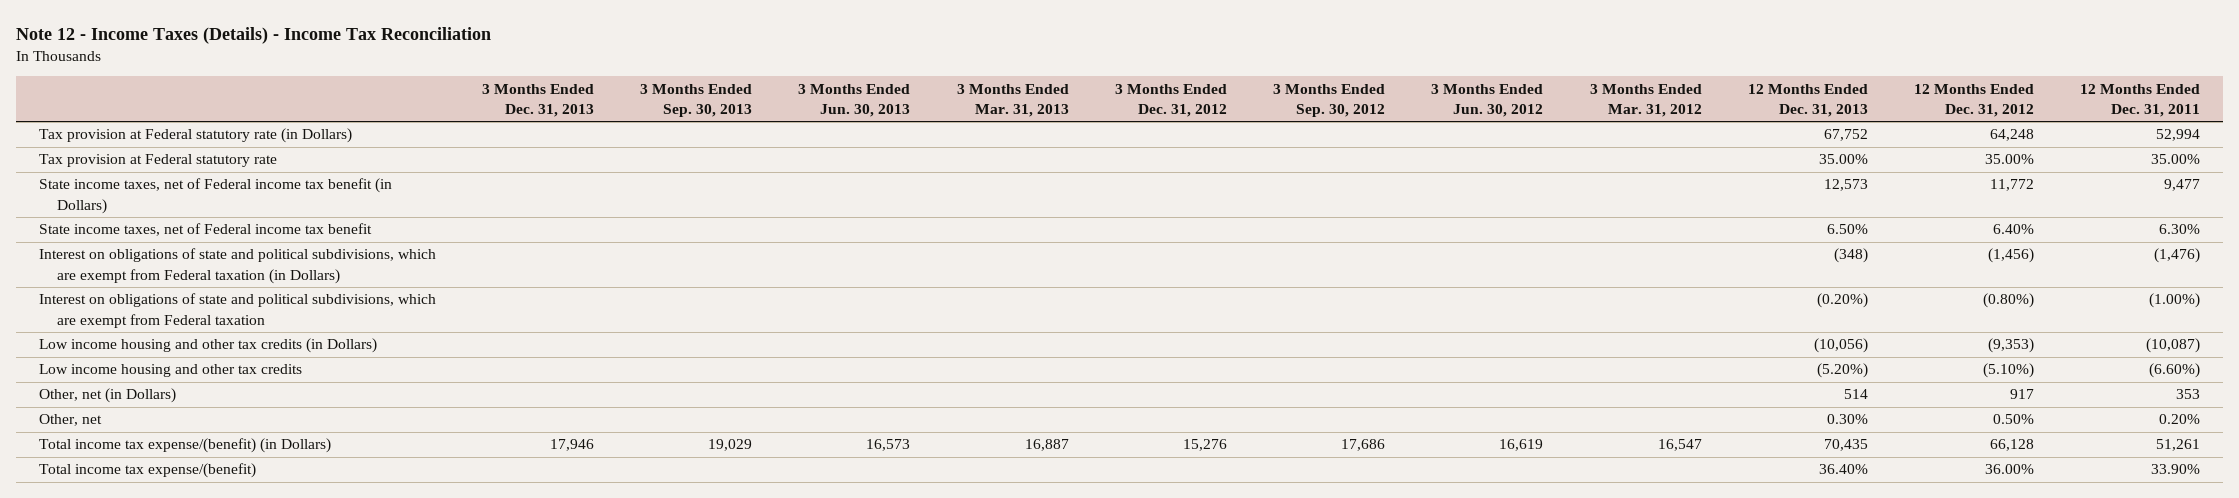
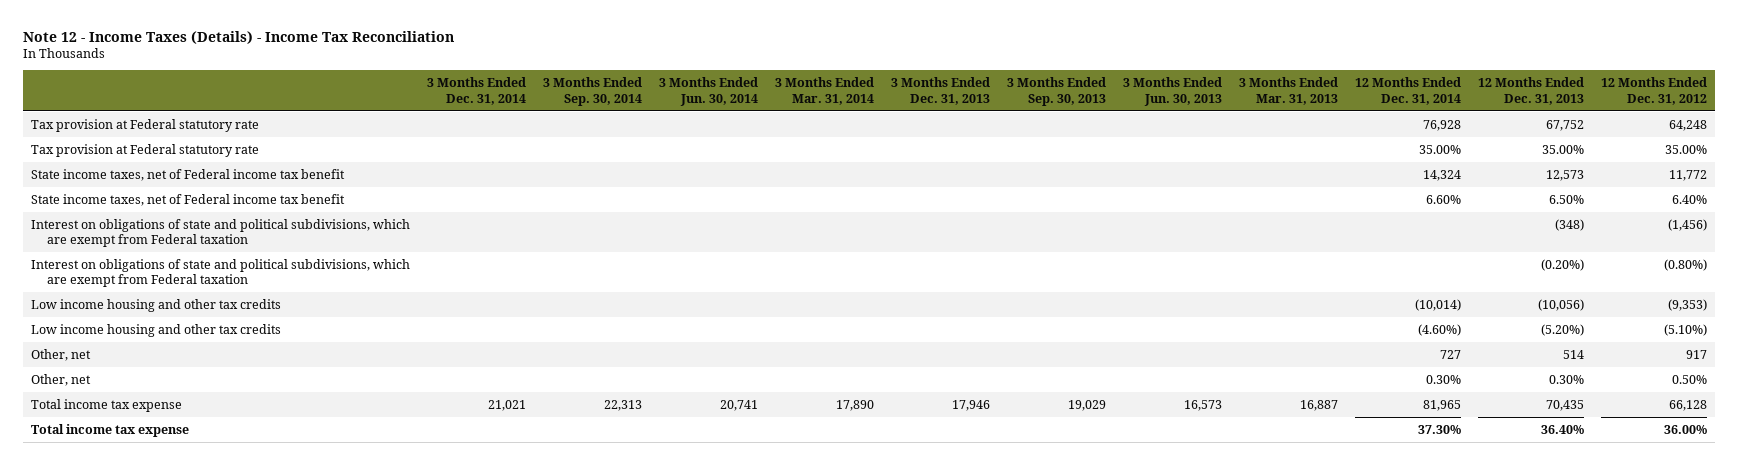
[1114,83,1227,118] 3 Months Ended Dec. 31, 2012 -> none
[1273,83,1386,118] 3 Months Ended Sep. 30, 2012 -> none
[1431,83,1544,118] 3 Months Ended Jun. 30, 2012 -> none
[1589,83,1702,118] 3 Months Ended Mar. 31, 2012 -> none
[2080,83,2201,118] 12 Months Ended Dec. 31, 2011 -> none
none -> [427,77,527,105] 3 Months Ended Dec. 31, 2014
none -> [543,77,643,106] 3 Months Ended Sep. 30, 2014
none -> [658,77,758,106] 3 Months Ended Jun. 30, 2014
none -> [774,77,874,105] 3 Months Ended Mar. 31, 2014
none -> [1354,77,1461,105] 12 Months Ended Dec. 31, 2014
[38,128,352,144] Tax provision at Federal statutory rate (in Dollars) -> [31,118,260,132] Tax provision at Federal statutory rate
[38,178,392,214] State income taxes, net of Federal income tax benefit (in Dollars) -> [31,168,346,181] State income taxes, net of Federal income tax benefit
[38,248,436,284] Interest on obligations of state and political subdivisions, which are exempt from Federal taxation (in Dollars) -> [31,218,411,248] Interest on obligations of state and political subdivisions, which are exempt from Federal taxation
[38,338,377,354] Low income housing and other tax credits (in Dollars) -> [31,298,282,312] Low income housing and other tax credits
[38,388,176,404] Other, net (in Dollars) -> [31,348,92,361] Other, net
[38,438,331,454] Total income tax expense/(benefit) (in Dollars) -> [31,398,183,412] Total income tax expense
[38,463,256,479] Total income tax expense/(benefit) -> [31,423,190,437] Total income tax expense

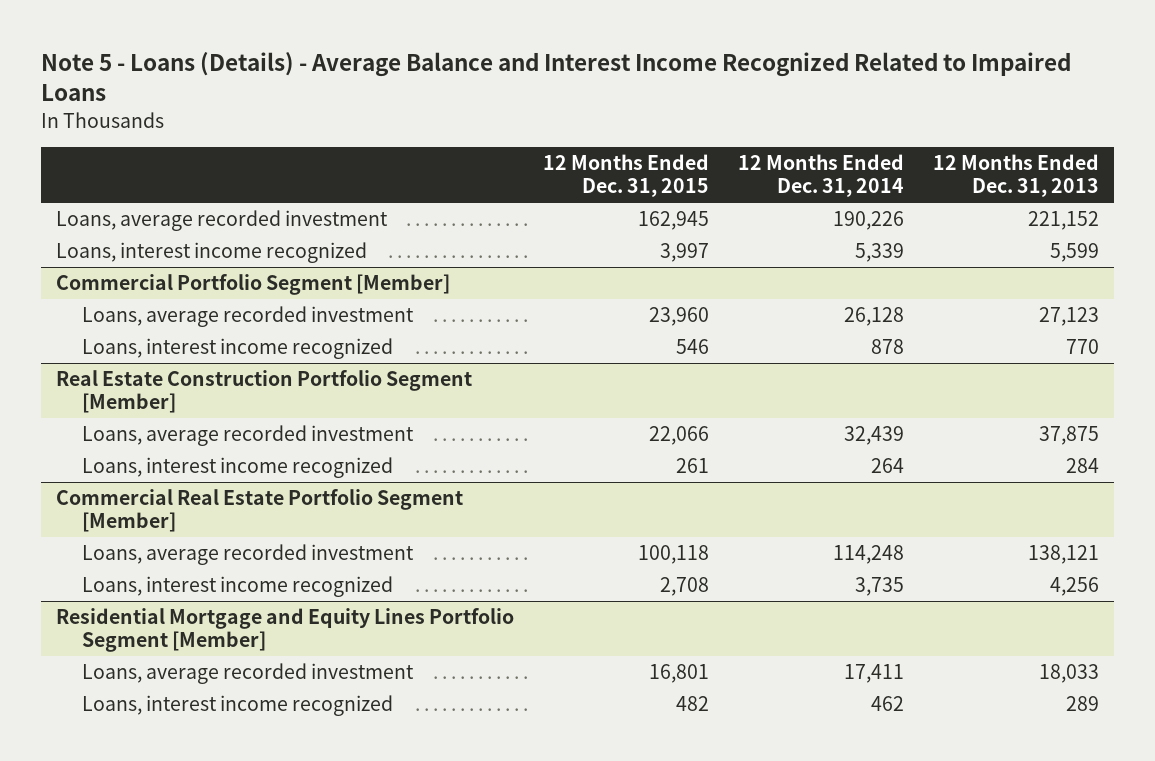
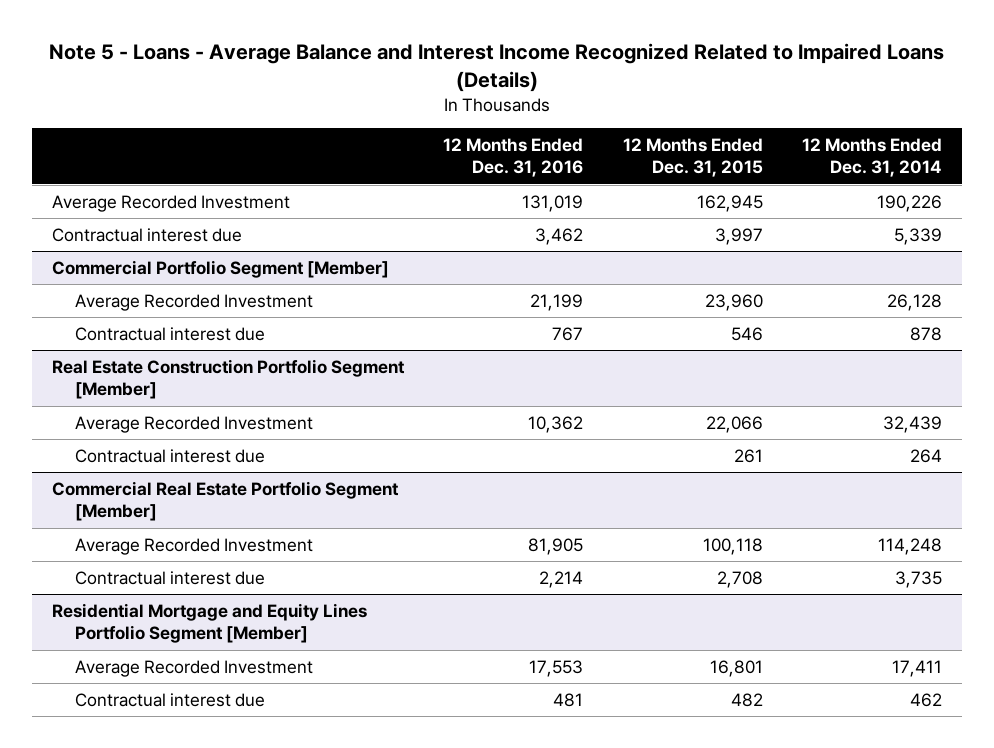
[40,52,1071,102] Note 5 - Loans (Details) - Average Balance and Interest Income Recognized Related to Impaired Loans -> [49,43,945,92] Note 5 - Loans - Average Balance and Interest Income Recognized Related to Impaired Loans (Details)
[933,154,1100,198] 12 Months Ended Dec. 31, 2013 -> none
none -> [443,138,584,178] 12 Months Ended Dec. 31, 2016
[55,210,388,232] Loans, average recorded investment -> [51,194,290,212] Average Recorded Investment
[55,242,367,264] Loans, interest income recognized -> [51,227,242,242] Contractual interest due
[82,306,415,328] Loans, average recorded investment -> [74,293,313,311] Average Recorded Investment
[82,338,394,360] Loans, interest income recognized -> [74,326,265,341] Contractual interest due
[82,425,415,447] Loans, average recorded investment -> [74,415,313,433] Average Recorded Investment
[82,457,394,479] Loans, interest income recognized -> [74,448,265,463] Contractual interest due
[82,544,415,566] Loans, average recorded investment -> [74,537,313,555] Average Recorded Investment
[82,576,394,598] Loans, interest income recognized -> [74,570,265,585] Contractual interest due
[82,663,415,685] Loans, average recorded investment -> [74,659,313,677] Average Recorded Investment
[82,695,394,717] Loans, interest income recognized -> [74,692,265,707] Contractual interest due

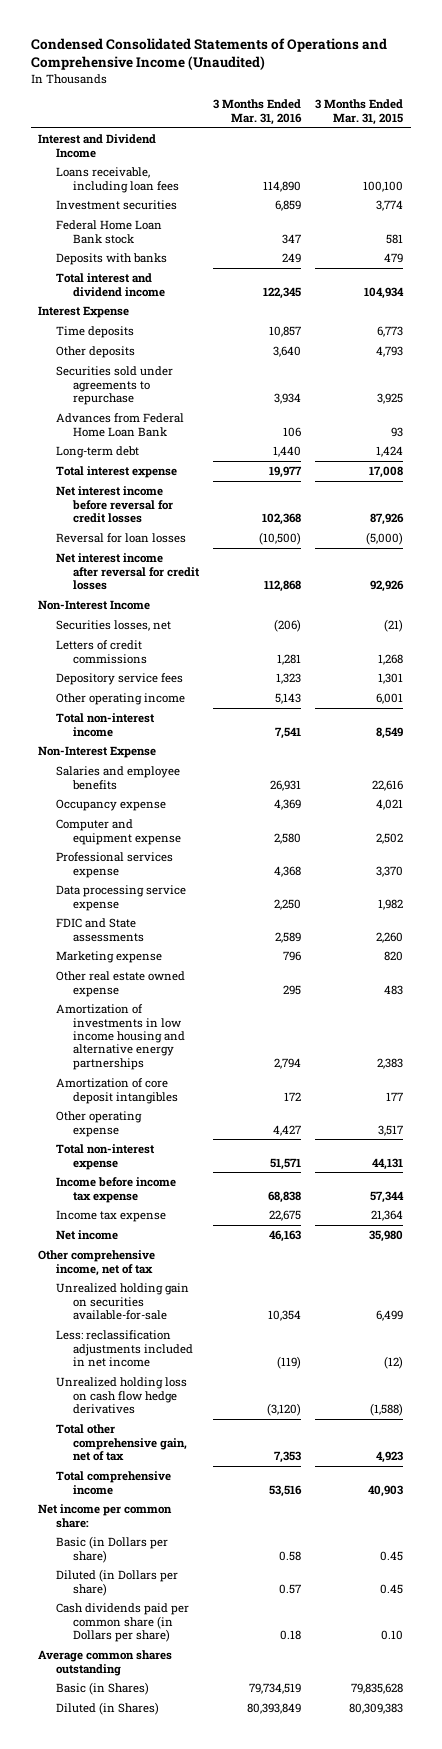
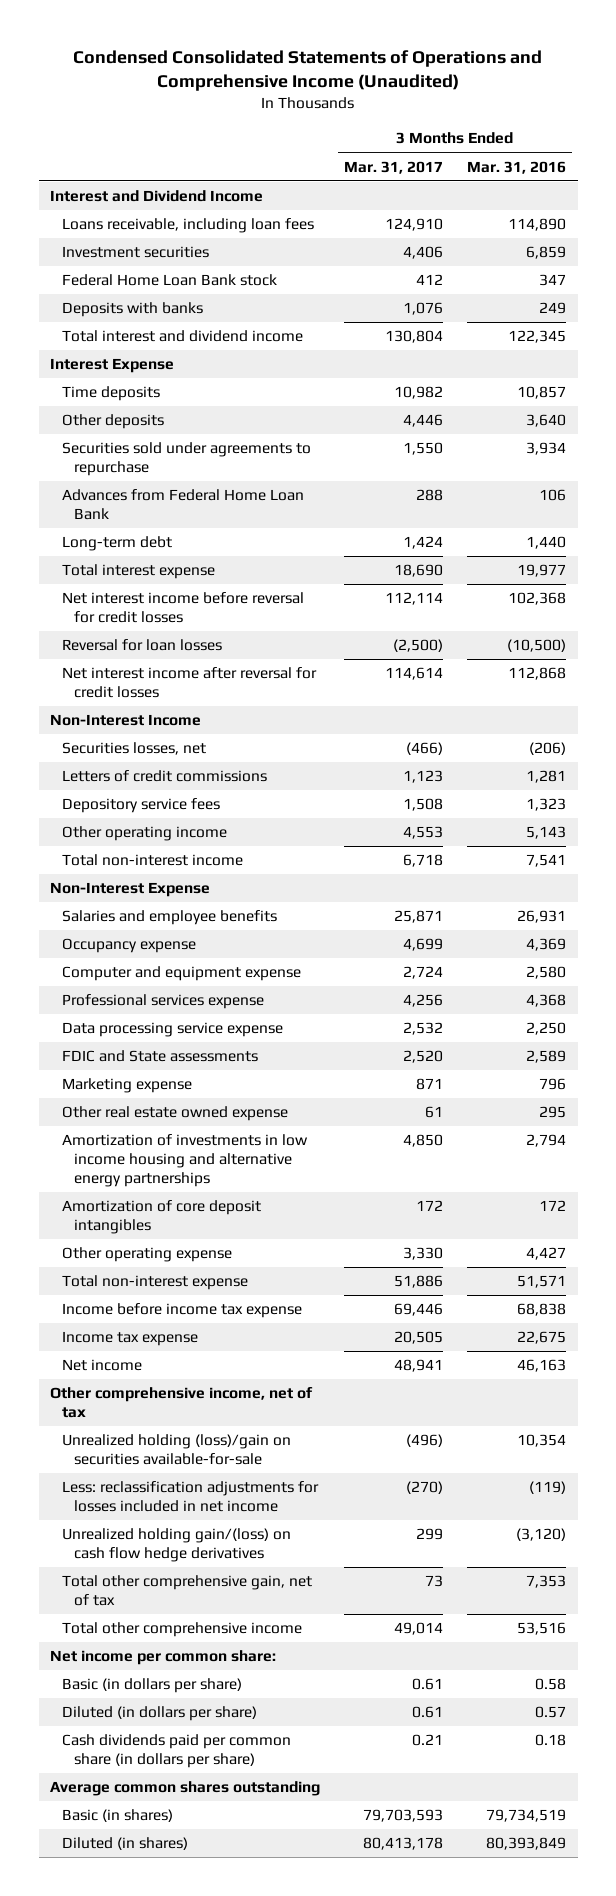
[315,99,404,125] 3 Months Ended Mar. 31, 2015 -> none
none -> [344,160,444,174] Mar. 31, 2017
[55,1283,189,1321] Unrealized holding gain on securities available-for-sale -> [62,1434,292,1466] Unrealized holding (loss)/gain on securities available-for-sale
[55,1330,194,1368] Less: reclassification adjustments included in net income -> [62,1481,320,1513] Less: reclassification adjustments for losses included in net income
[55,1377,187,1415] Unrealized holding loss on cash flow hedge derivatives -> [62,1528,292,1563] Unrealized holding gain/(loss) on cash flow hedge derivatives
[55,1471,171,1495] Total comprehensive income -> [62,1622,303,1638] Total other comprehensive income
[55,1536,168,1563] Basic (in Dollars per share) -> [62,1678,243,1694] Basic (in dollars per share)
[55,1569,178,1596] Diluted (in Dollars per share) -> [62,1706,258,1722] Diluted (in dollars per share)
[55,1603,189,1643] Cash dividends paid per common share (in Dollars per share) -> [62,1734,292,1769] Cash dividends paid per common share (in dollars per share)
[55,1682,149,1696] Basic (in Shares) -> [62,1809,174,1823] Basic (in shares)
[55,1702,159,1716] Diluted (in Shares) -> [62,1837,189,1851] Diluted (in shares)

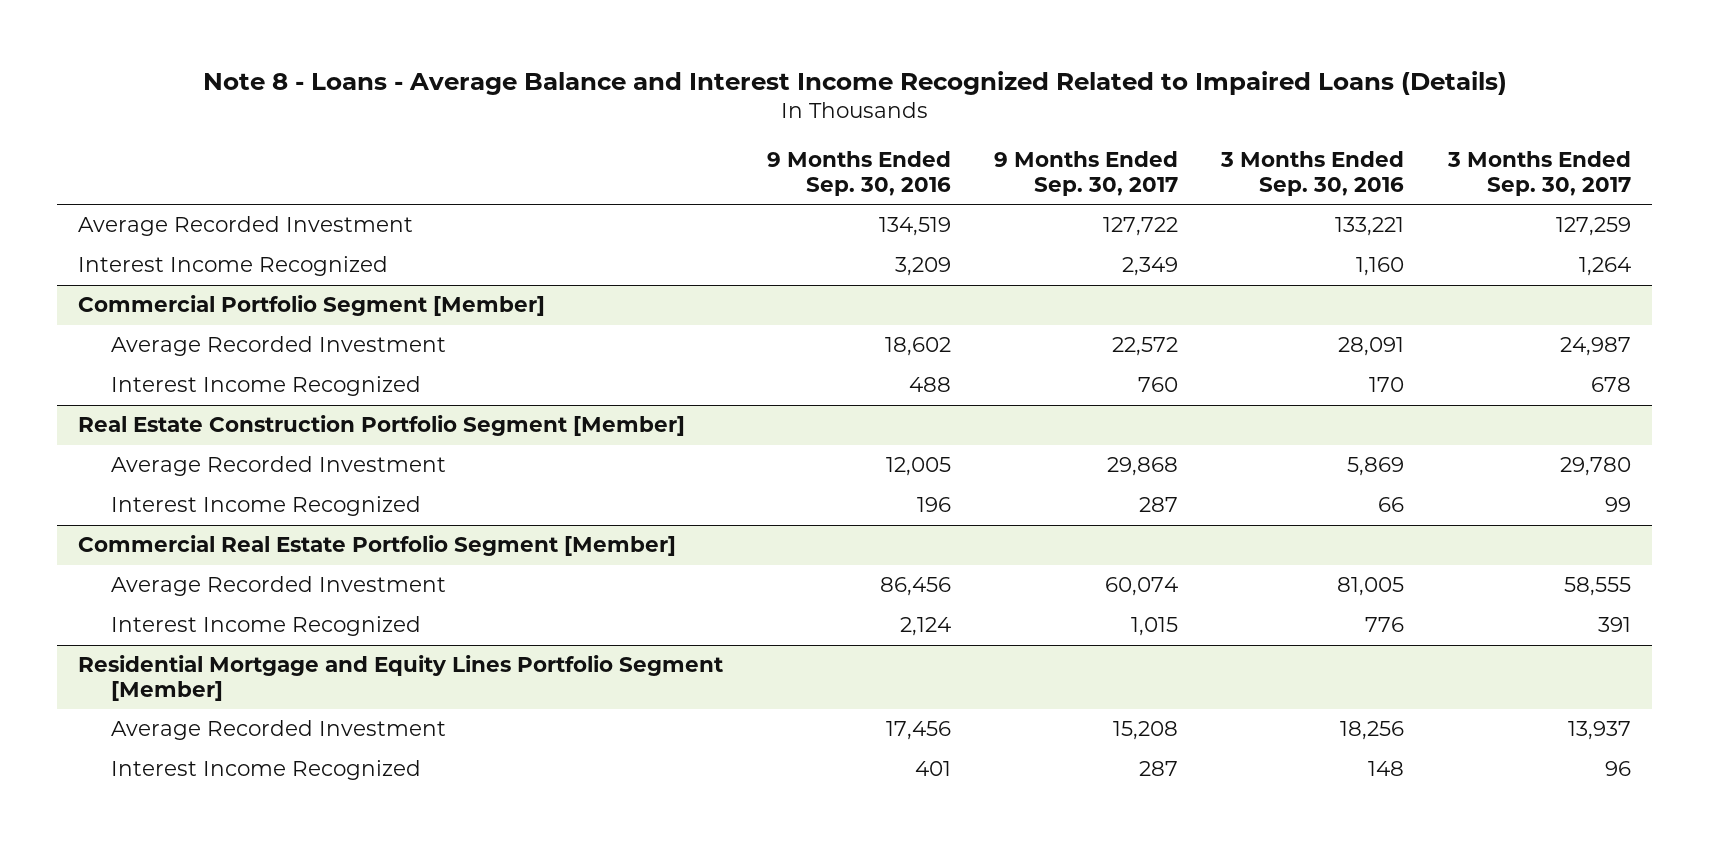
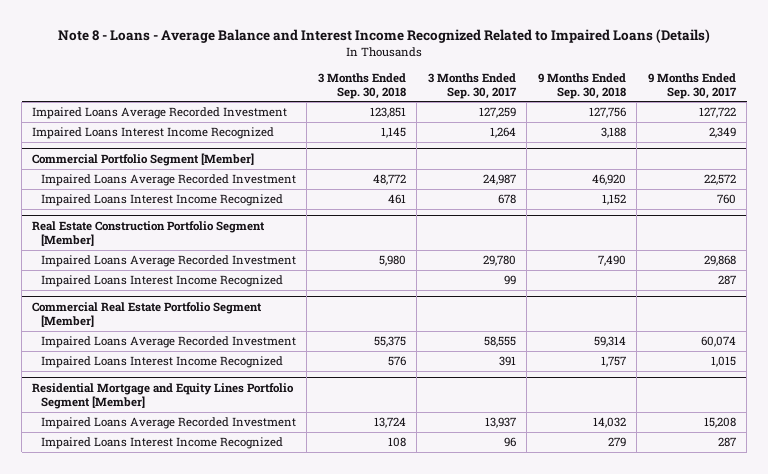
[766,151,951,196] 9 Months Ended Sep. 30, 2016 -> none
[1220,151,1405,196] 3 Months Ended Sep. 30, 2016 -> none
none -> [317,72,406,99] 3 Months Ended Sep. 30, 2018
none -> [537,72,626,99] 9 Months Ended Sep. 30, 2018
[78,216,414,237] Average Recorded Investment -> [32,107,288,120] Impaired Loans Average Recorded Investment
[78,256,389,277] Interest Income Recognized -> [32,127,275,140] Impaired Loans Interest Income Recognized
[111,336,447,357] Average Recorded Investment -> [40,174,296,187] Impaired Loans Average Recorded Investment
[111,376,422,397] Interest Income Recognized -> [40,194,283,207] Impaired Loans Interest Income Recognized
[111,456,447,477] Average Recorded Investment -> [40,255,296,268] Impaired Loans Average Recorded Investment
[111,496,422,517] Interest Income Recognized -> [40,275,283,288] Impaired Loans Interest Income Recognized
[111,576,447,597] Average Recorded Investment -> [40,336,296,349] Impaired Loans Average Recorded Investment
[111,616,422,637] Interest Income Recognized -> [40,356,283,369] Impaired Loans Interest Income Recognized
[111,720,447,741] Average Recorded Investment -> [40,417,296,430] Impaired Loans Average Recorded Investment
[111,760,422,781] Interest Income Recognized -> [40,437,283,450] Impaired Loans Interest Income Recognized

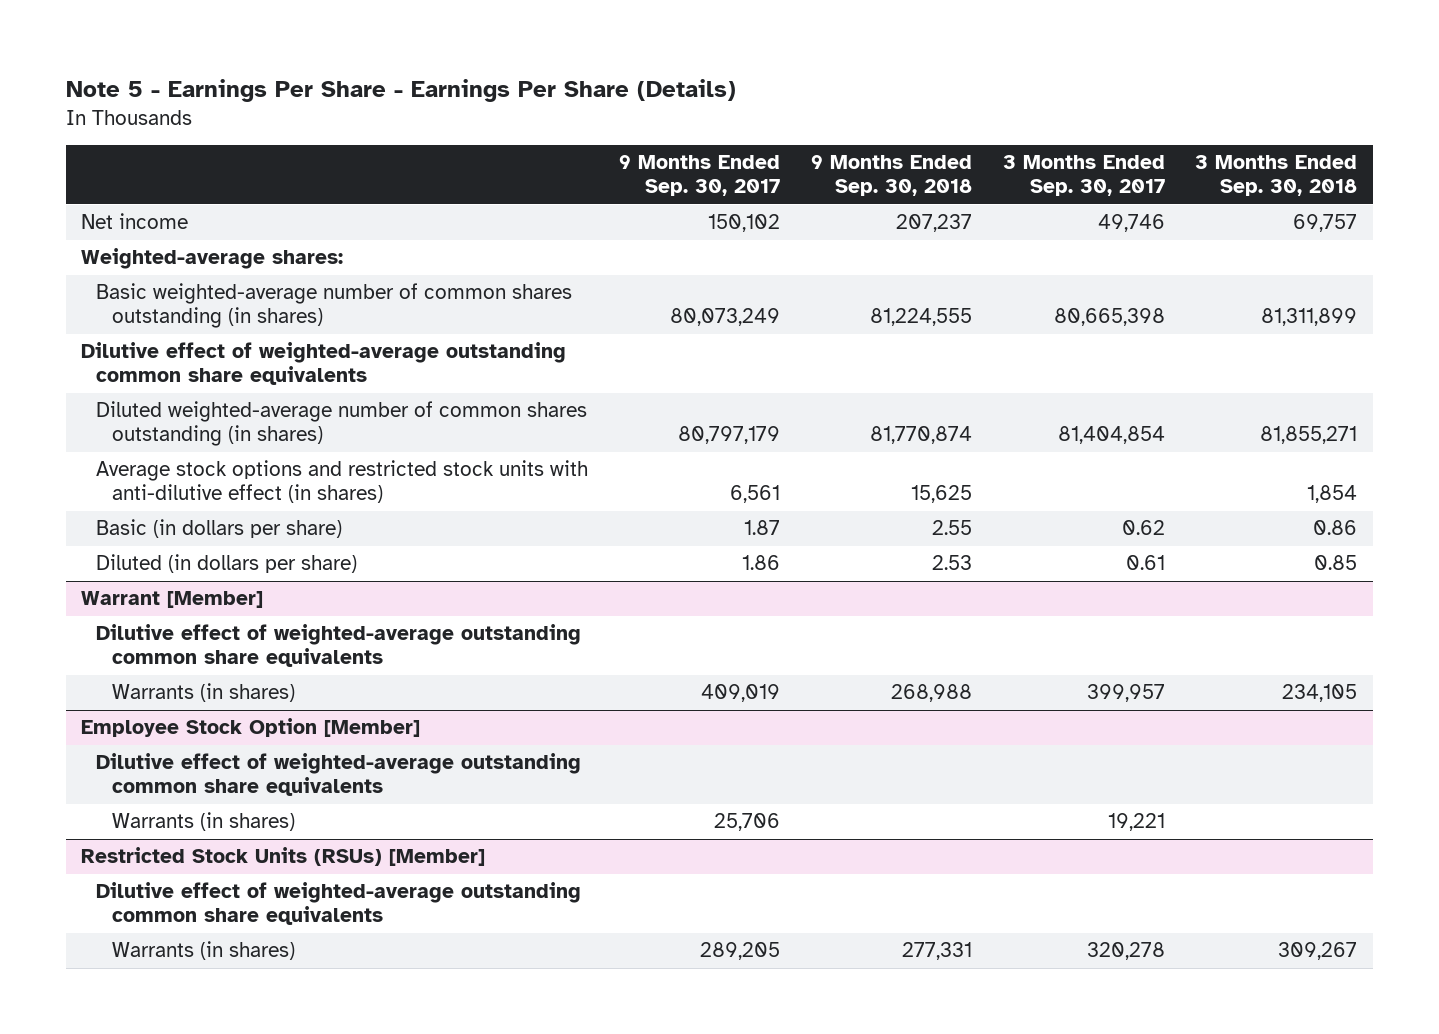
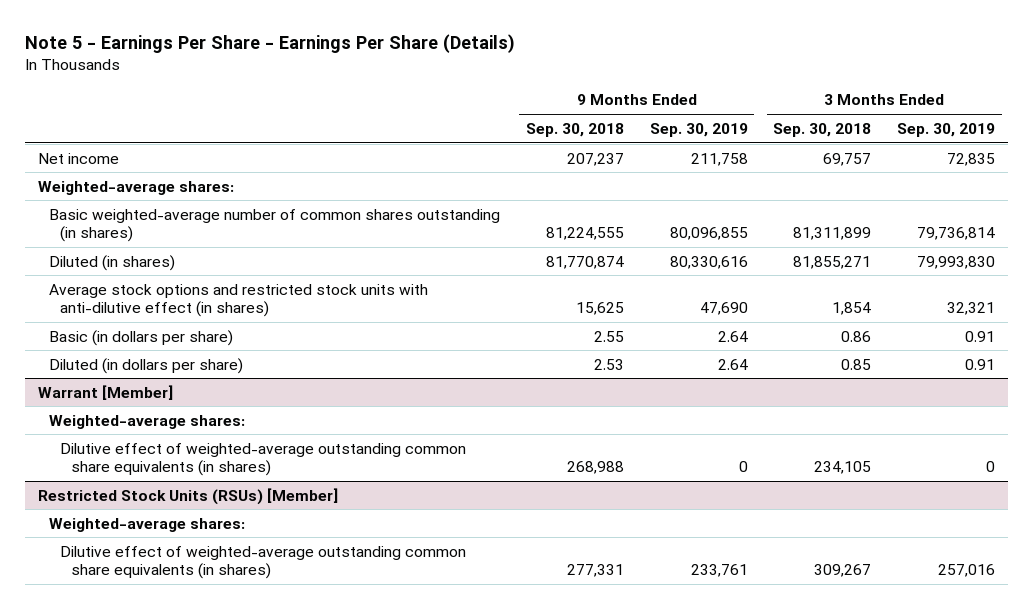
[619,155,781,197] 9 Months Ended Sep. 30, 2017 -> none
[1002,155,1165,197] 3 Months Ended Sep. 30, 2017 -> none
none -> [649,122,748,137] Sep. 30, 2019
none -> [897,122,996,137] Sep. 30, 2019
[81,342,567,386] Dilutive effect of weighted-average outstanding common share equivalents -> none
[96,401,588,447] Diluted weighted-average number of common shares outstanding (in shares) -> [48,254,175,271] Diluted (in shares)
[96,624,582,668] Dilutive effect of weighted-average outstanding common share equivalents -> none
[81,718,421,738] Employee Stock Option [Member] -> none
[96,753,582,797] Dilutive effect of weighted-average outstanding common share equivalents -> none
[111,812,295,832] Warrants (in shares) -> none
none -> [48,414,245,429] Weighted-average shares:
[111,683,295,703] Warrants (in shares) -> [60,442,467,476] Dilutive effect of weighted-average outstanding common share equivalents (in shares)
[96,882,582,926] Dilutive effect of weighted-average outstanding common share equivalents -> none
none -> [48,517,245,532] Weighted-average shares:
[111,941,295,961] Warrants (in shares) -> [60,545,467,579] Dilutive effect of weighted-average outstanding common share equivalents (in shares)

